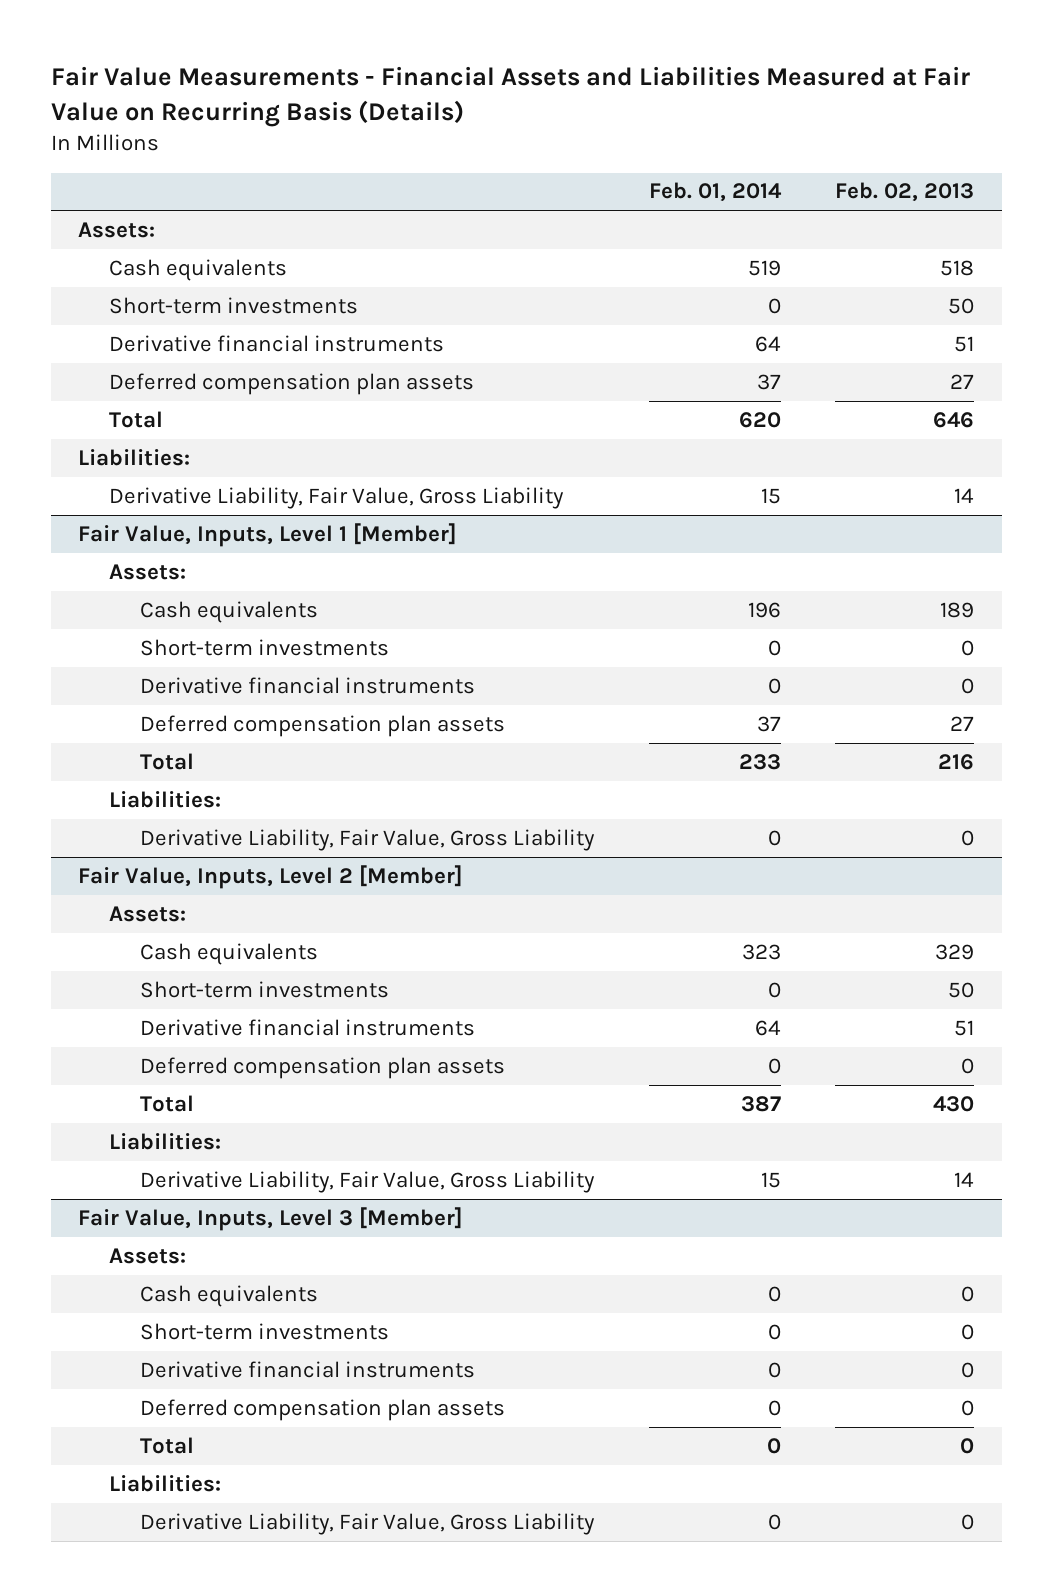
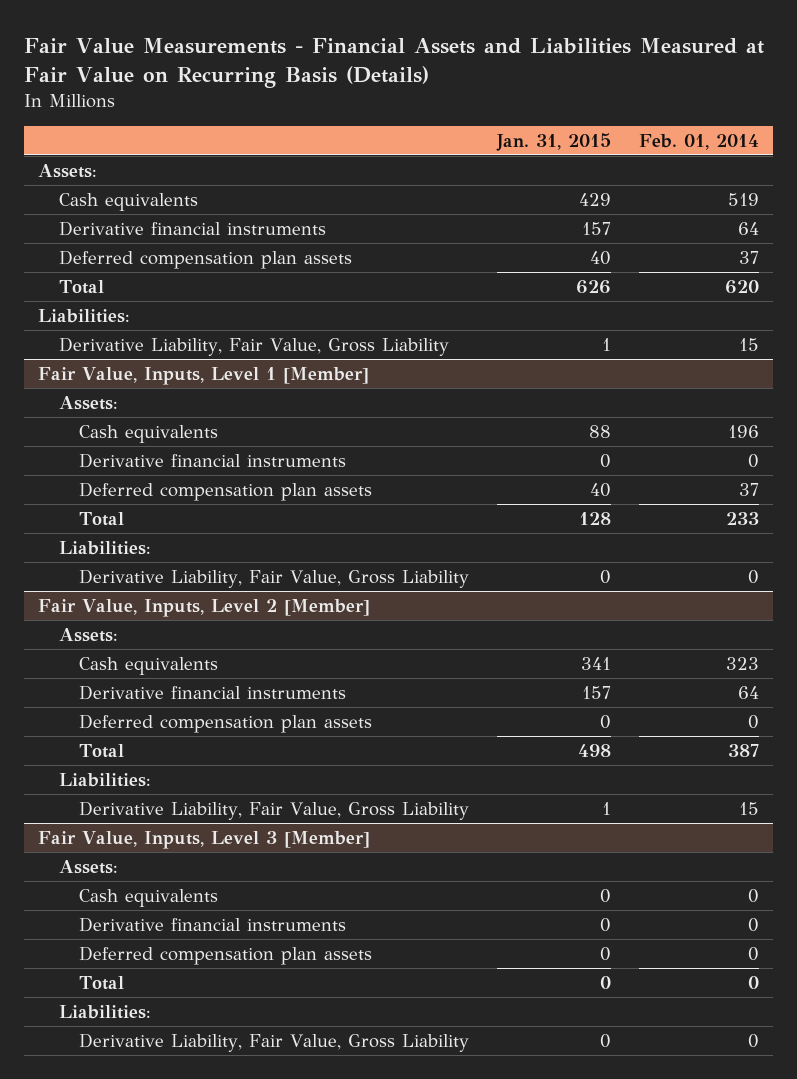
[835,182,975,203] Feb. 02, 2013 -> none
none -> [496,132,612,151] Jan. 31, 2015
[109,296,359,314] Short-term investments -> none
[140,638,390,656] Short-term investments -> none
[140,980,390,998] Short-term investments -> none
[140,1322,390,1340] Short-term investments -> none

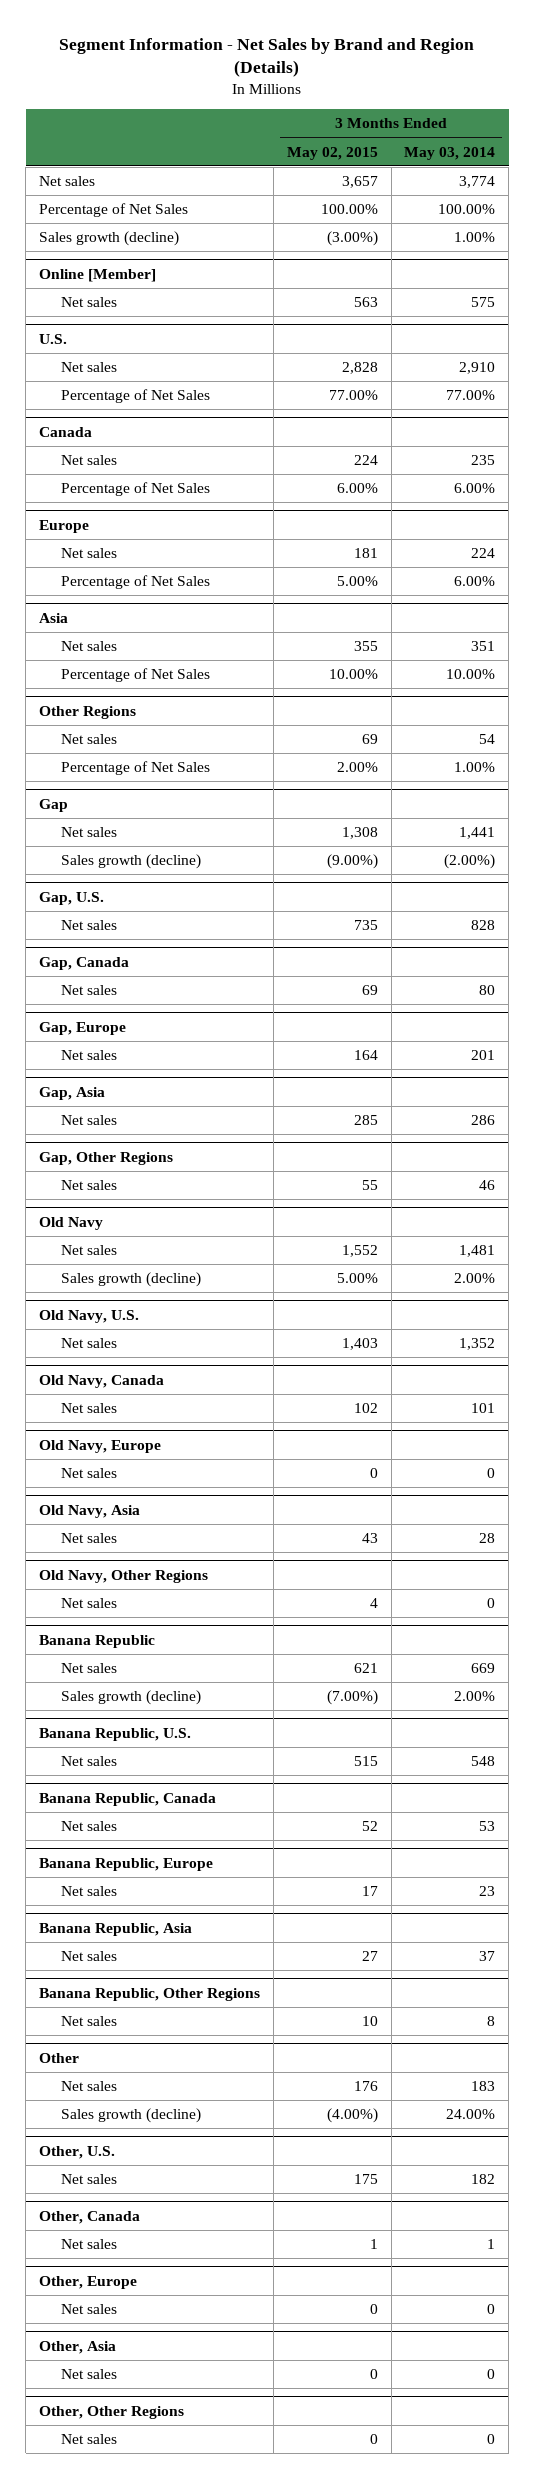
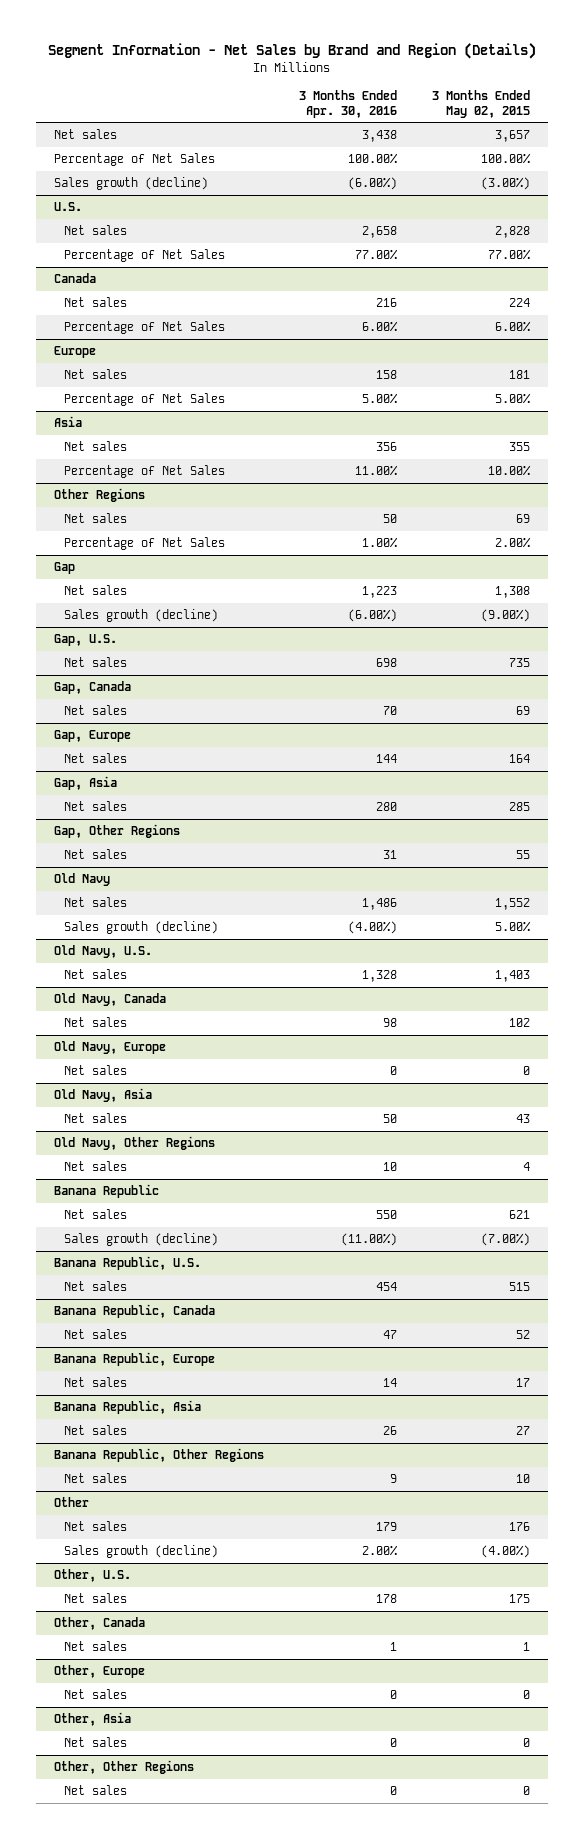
[404,146,496,160] May 03, 2014 -> none
none -> [298,90,397,118] 3 Months Ended Apr. 30, 2016
[39,268,157,282] Online [Member] -> none
[61,297,118,308] Net sales -> none

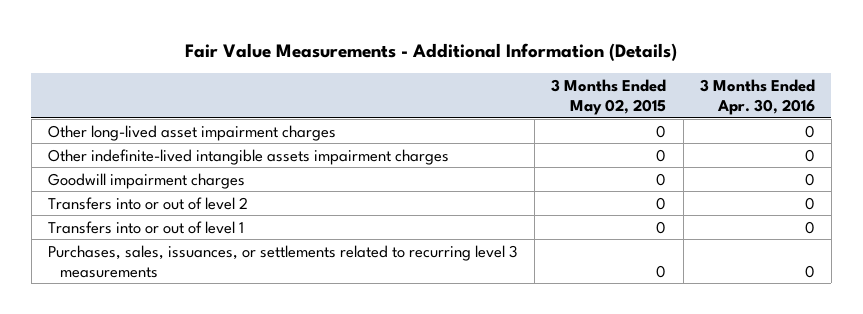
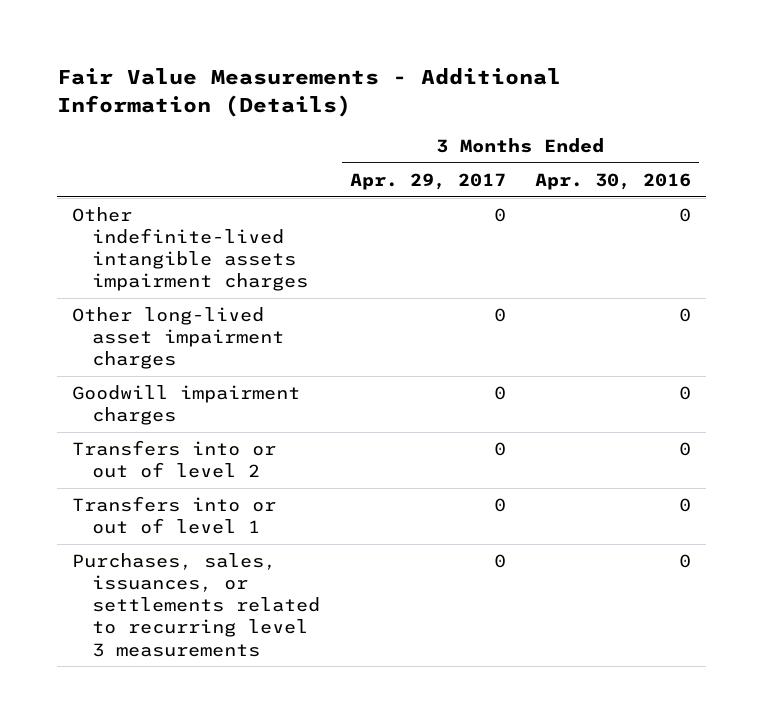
[551,78,667,116] 3 Months Ended May 02, 2015 -> none
none -> [349,173,506,191] Apr. 29, 2017
[47,124,336,141] Other long-lived asset impairment charges -> [72,307,285,370] Other long-lived asset impairment charges

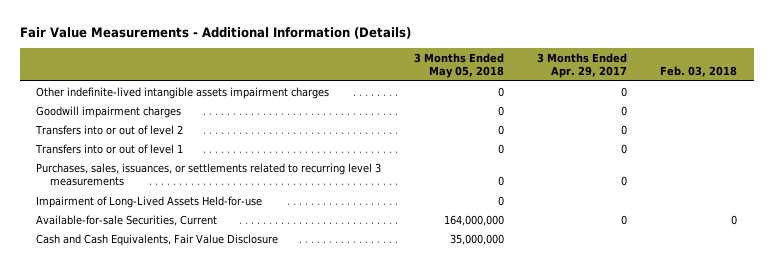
[535,173,692,191] Apr. 30, 2016 -> none
none -> [414,52,505,79] 3 Months Ended May 05, 2018
none -> [660,66,738,78] Feb. 03, 2018
[72,307,285,370] Other long-lived asset impairment charges -> none
none -> [36,195,263,208] Impairment of Long-Lived Assets Held-for-use
none -> [36,214,218,226] Available-for-sale Securities, Current
none -> [36,233,279,246] Cash and Cash Equivalents, Fair Value Disclosure

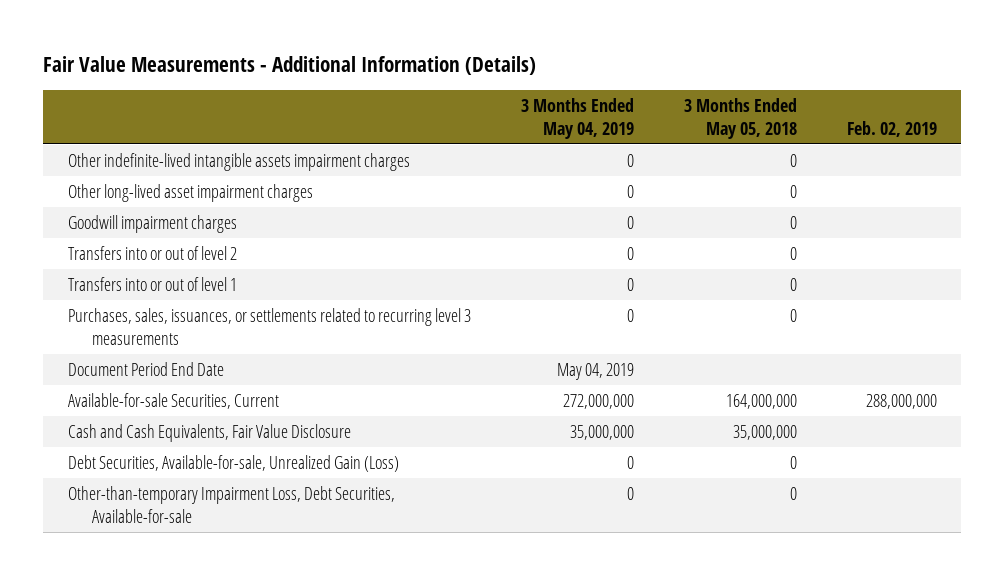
[537,52,628,79] 3 Months Ended Apr. 29, 2017 -> none
[660,66,738,78] Feb. 03, 2018 -> none
none -> [521,97,635,140] 3 Months Ended May 04, 2019
none -> [846,121,937,138] Feb. 02, 2019
none -> [68,183,314,202] Other long-lived asset impairment charges
[36,195,263,208] Impairment of Long-Lived Assets Held-for-use -> none
none -> [68,361,225,376] Document Period End Date
none -> [68,454,400,472] Debt Securities, Available-for-sale, Unrealized Gain (Loss)
none -> [68,485,396,524] Other-than-temporary Impairment Loss, Debt Securities, Available-for-sale

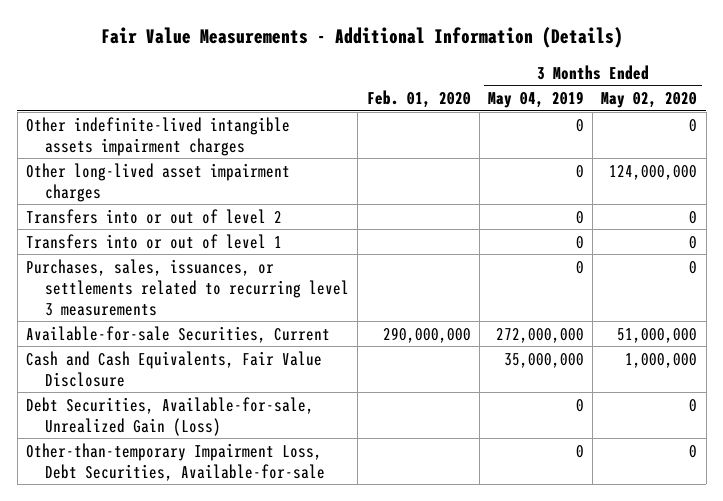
[683,97,797,140] 3 Months Ended May 05, 2018 -> none
[846,121,937,138] Feb. 02, 2019 -> none
none -> [366,90,471,109] Feb. 01, 2020
none -> [601,92,698,109] May 02, 2020
[68,214,238,233] Goodwill impairment charges -> none
[68,361,225,376] Document Period End Date -> none

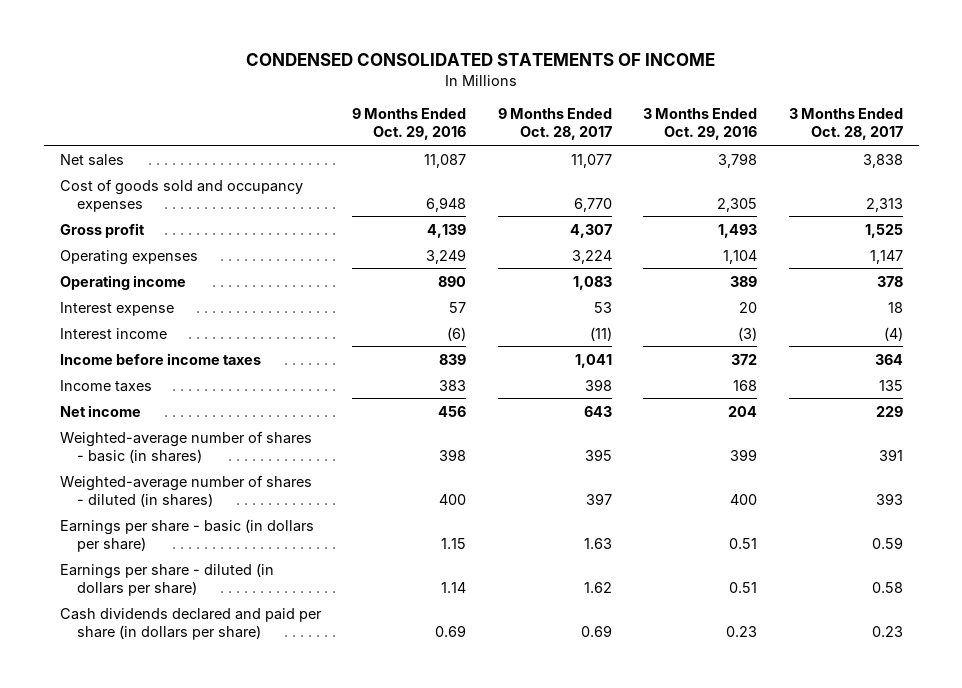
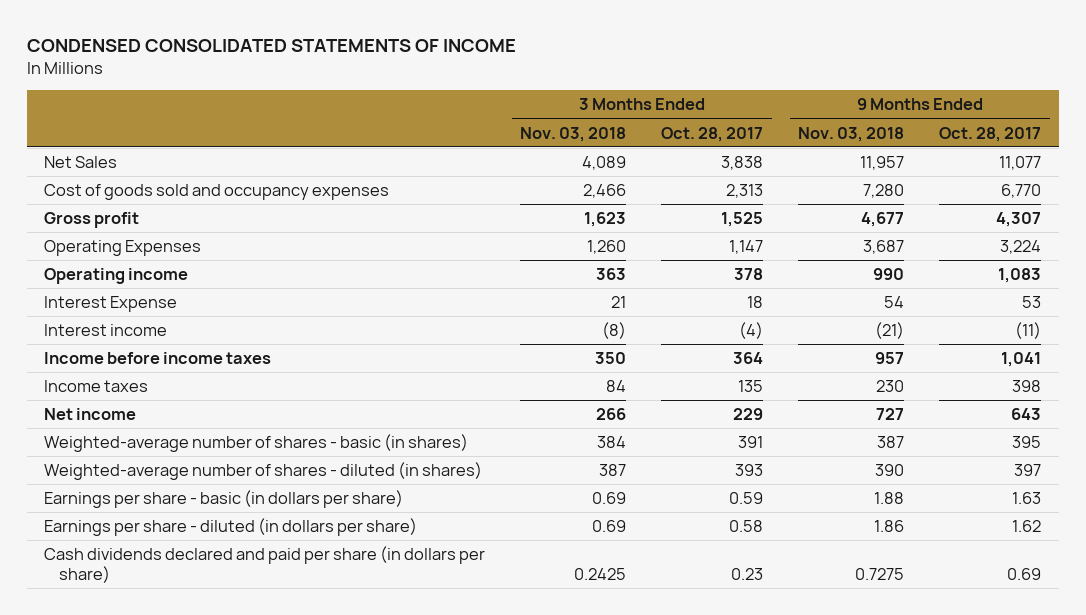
[352,108,467,141] 9 Months Ended Oct. 29, 2016 -> none
[643,108,758,141] 3 Months Ended Oct. 29, 2016 -> none
none -> [520,126,627,142] Nov. 03, 2018
none -> [798,126,905,142] Nov. 03, 2018
[59,153,124,166] Net sales -> [44,156,118,169] Net Sales
[59,249,198,265] Operating expenses -> [44,240,202,257] Operating Expenses
[59,301,174,316] Interest expense -> [44,296,178,313] Interest Expense

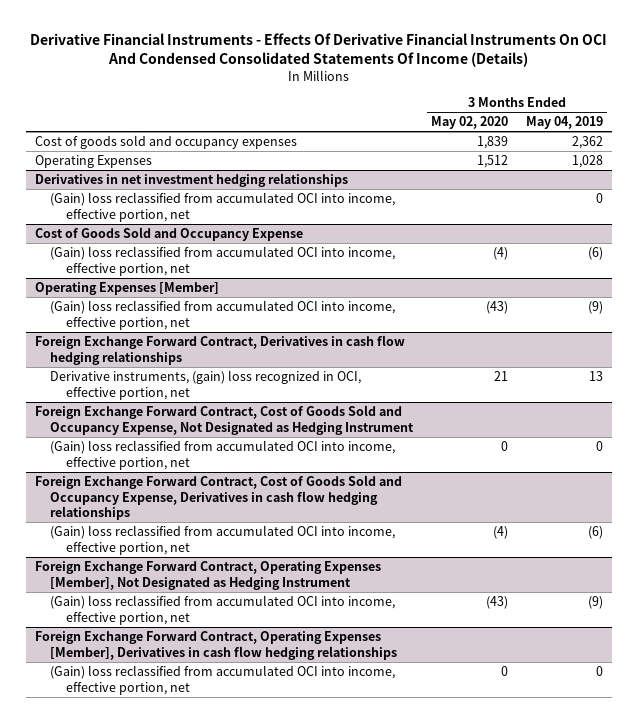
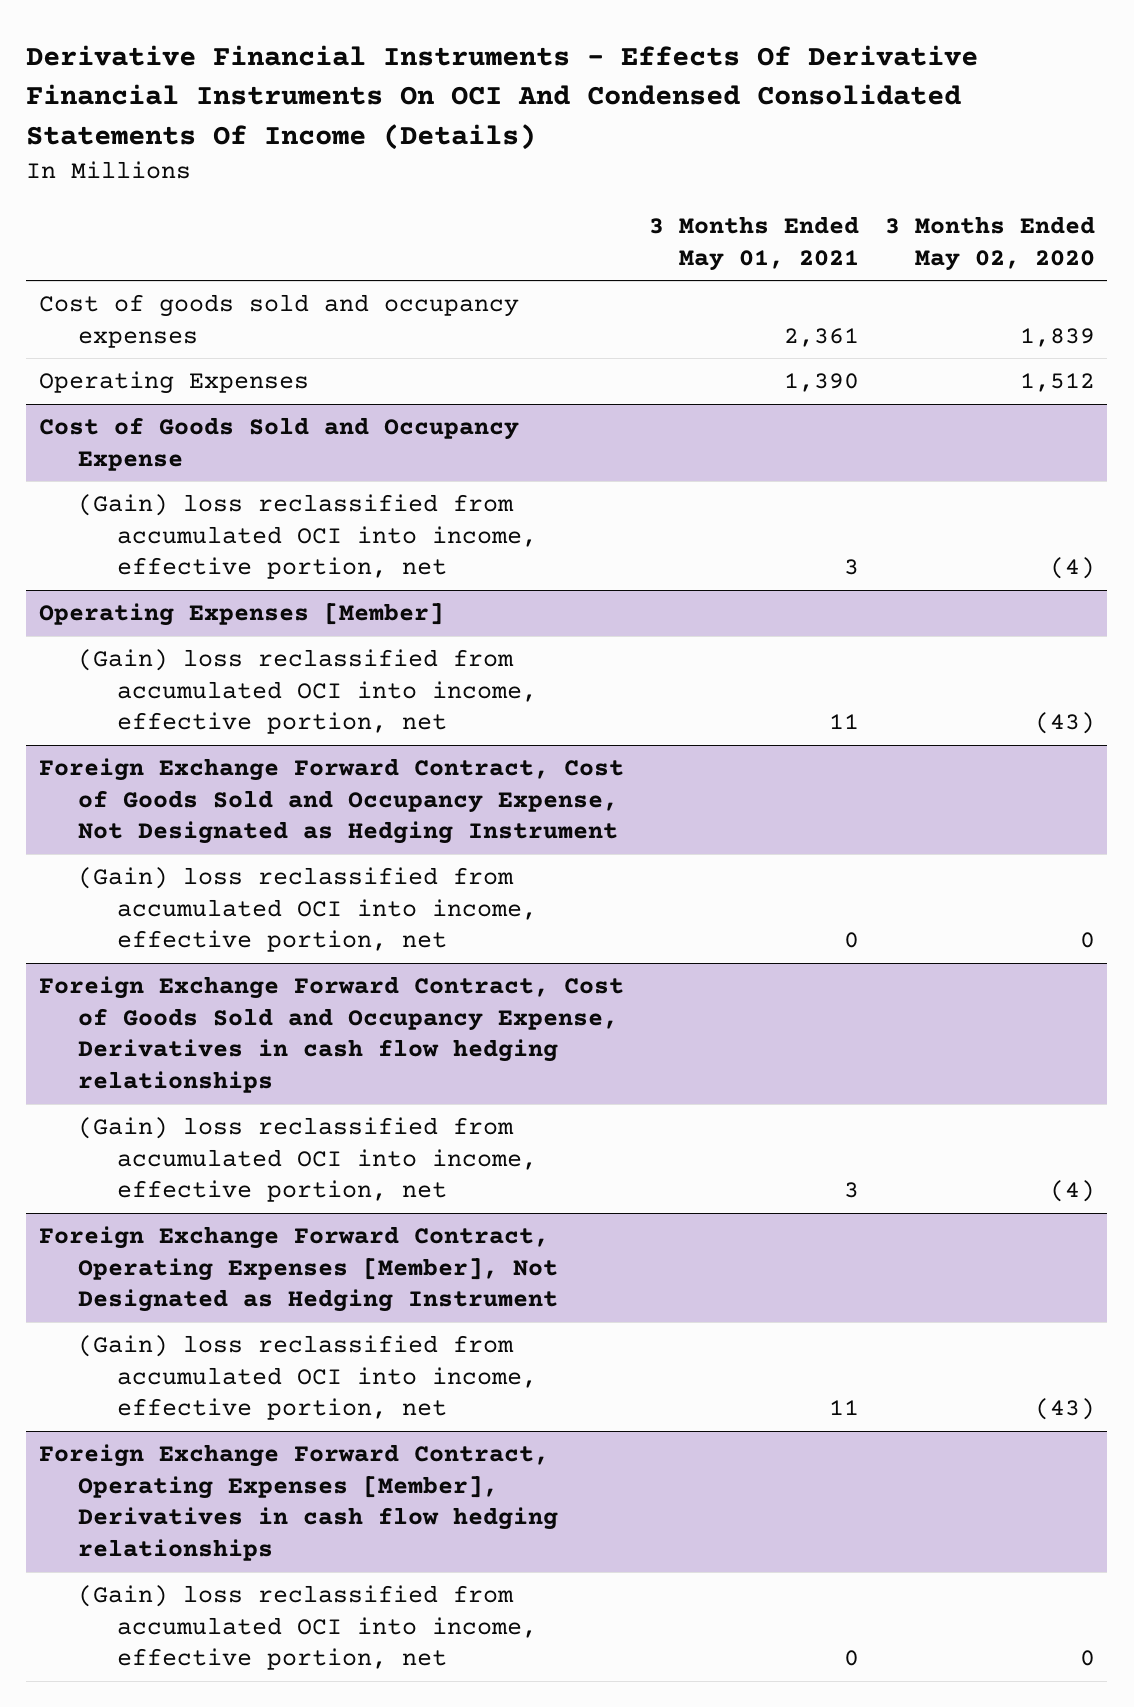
[526,116,604,130] May 04, 2019 -> none
none -> [649,216,860,271] 3 Months Ended May 01, 2021
[34,173,348,188] Derivatives in net investment hedging relationships -> none
[50,192,396,222] (Gain) loss reclassified from accumulated OCI into income, effective portion, net -> none
[34,335,405,365] Foreign Exchange Forward Contract, Derivatives in cash flow hedging relationships -> none
[50,370,362,400] Derivative instruments, (gain) loss recognized in OCI, effective portion, net -> none

